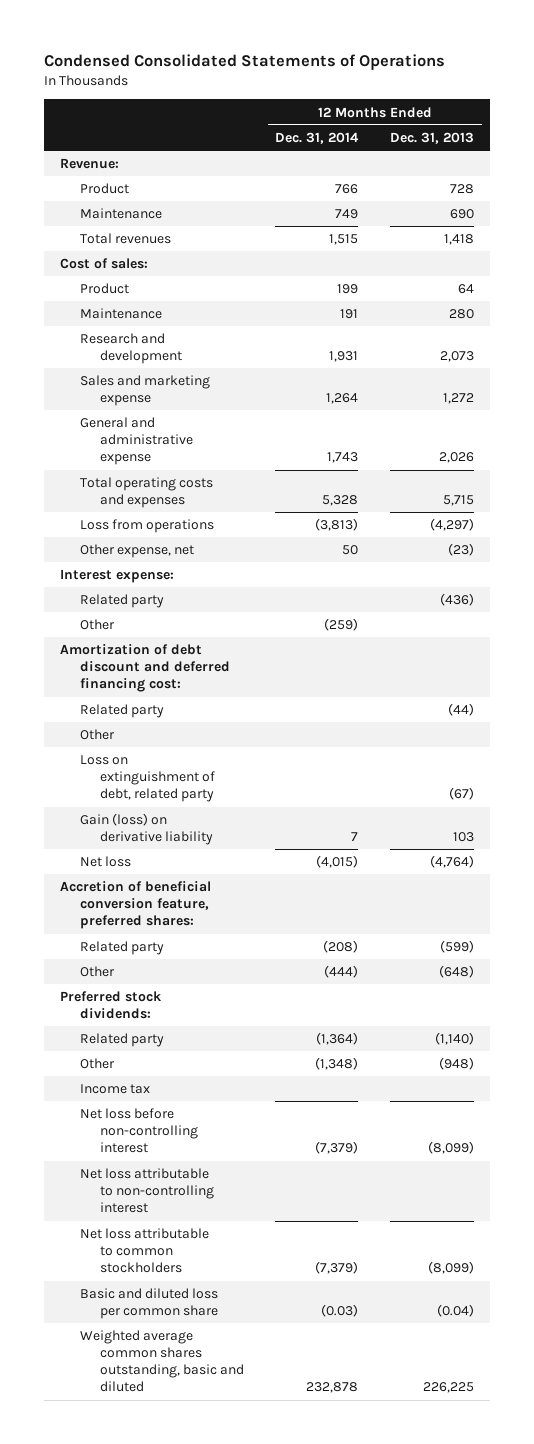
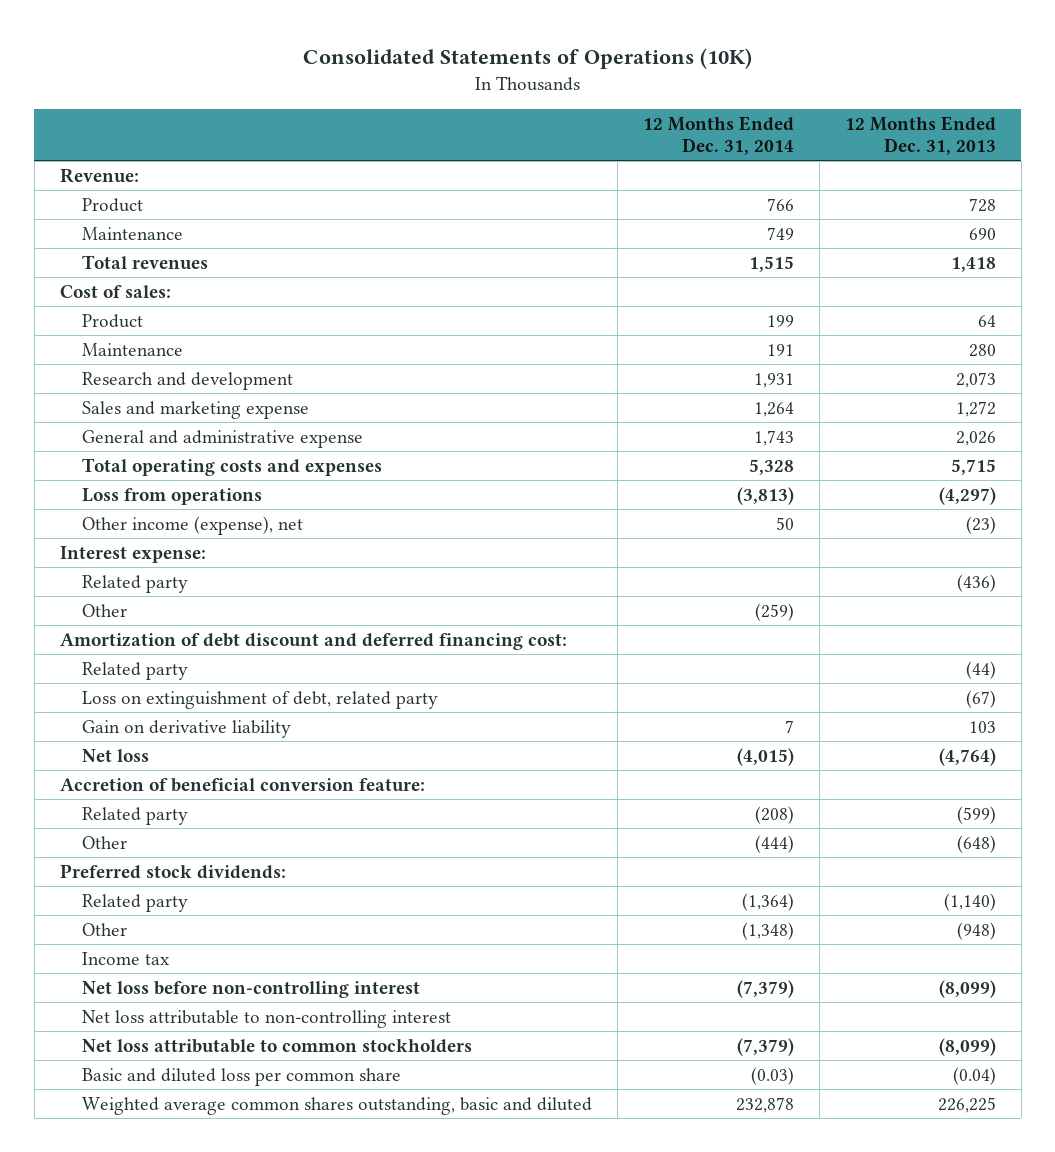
[43,54,445,71] Condensed Consolidated Statements of Operations -> [302,47,752,69] Consolidated Statements of Operations (10K)
[79,544,194,559] Other expense, net -> [81,515,303,535] Other income (expense), net
[79,729,115,741] Other -> none
[79,813,214,846] Gain (loss) on derivative liability -> [81,719,291,738] Gain on derivative liability
[59,881,211,930] Accretion of beneficial conversion feature, preferred shares: -> [59,777,425,792] Accretion of beneficial conversion feature:

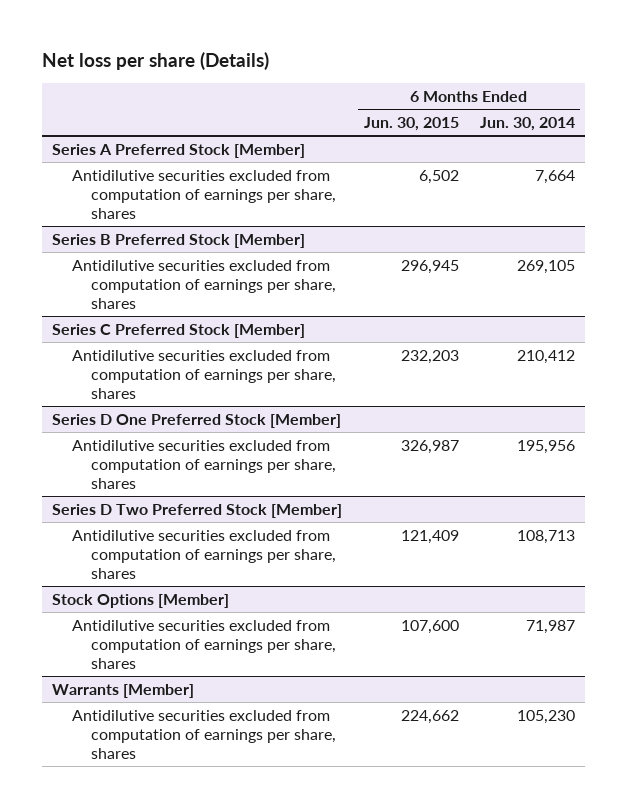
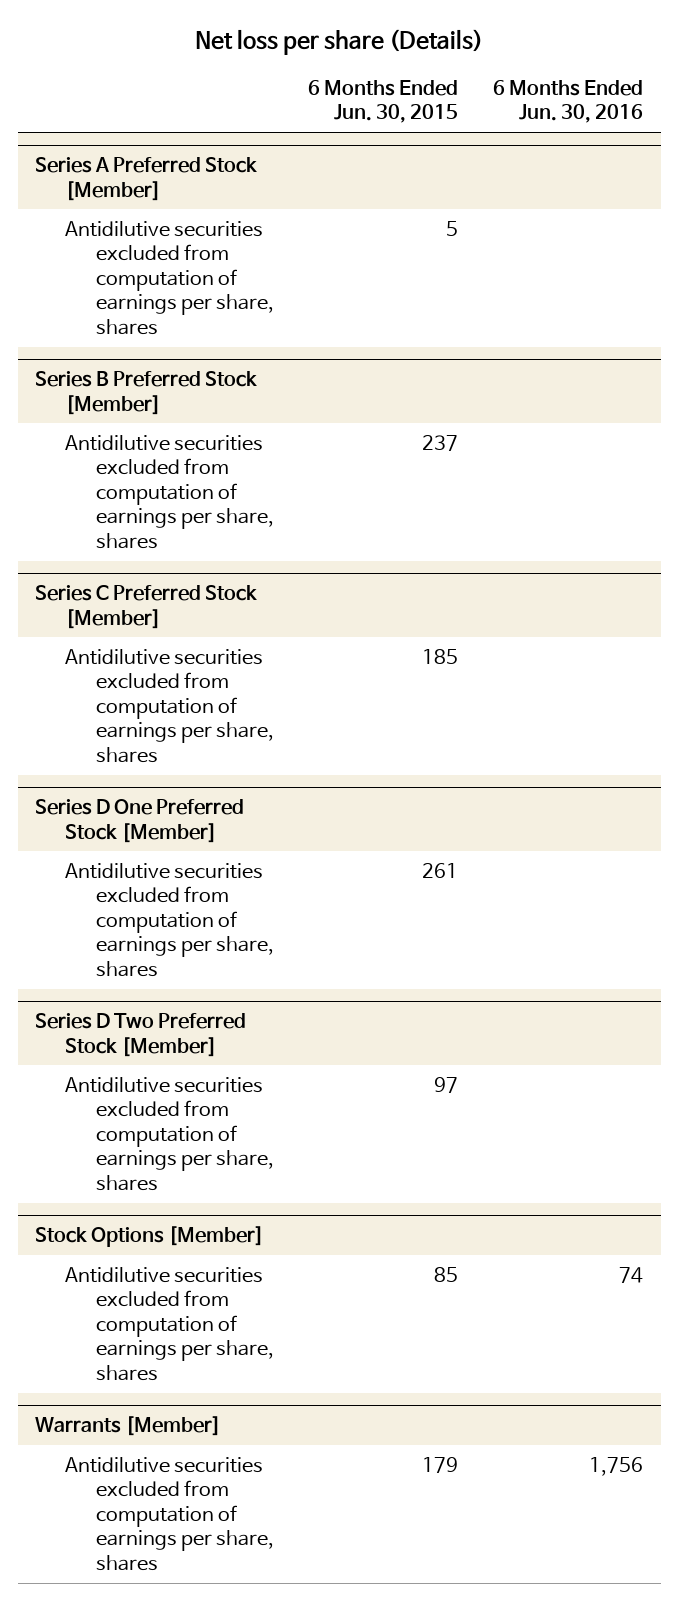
[479,117,575,132] Jun. 30, 2014 -> none
none -> [493,79,644,124] 6 Months Ended Jun. 30, 2016
[418,169,459,184] 6,502 -> [446,220,459,236] 5
[400,259,459,274] 296,945 -> [422,434,459,451] 237
[400,349,459,364] 232,203 -> [422,648,459,664] 185
[400,439,459,454] 326,987 -> [422,862,459,878] 261
[400,529,459,544] 121,409 -> [434,1076,459,1093] 97
[400,619,459,634] 107,600 -> [434,1266,459,1282] 85
[400,709,459,724] 224,662 -> [422,1456,459,1473] 179

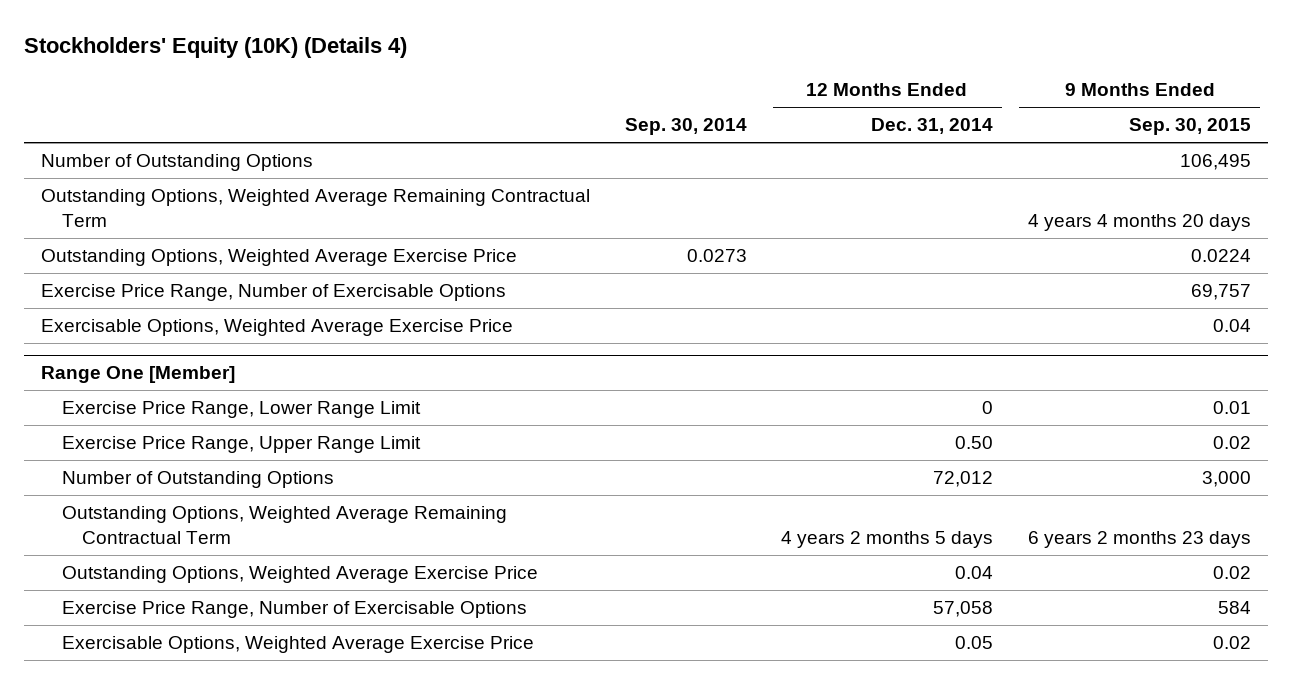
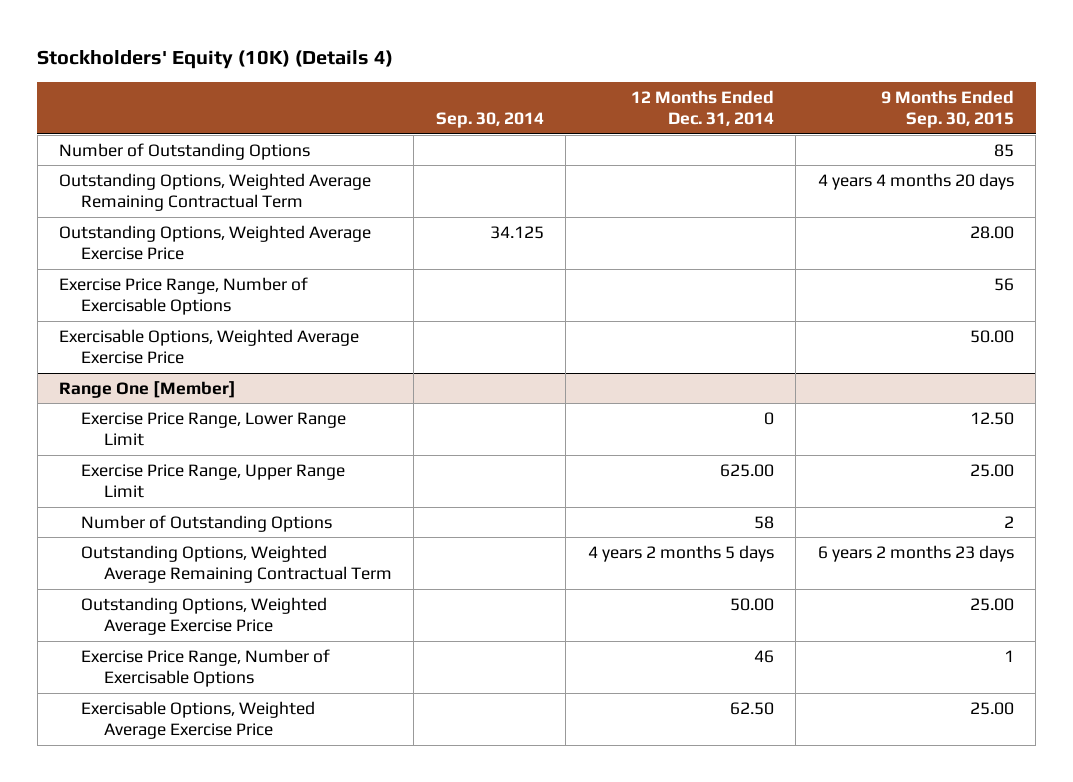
[1180,154,1252,171] 106,495 -> [993,143,1014,157] 85
[686,249,747,263] 0.0273 -> [489,225,544,239] 34.125
[1191,249,1252,263] 0.0224 -> [969,225,1014,239] 28.00
[1191,284,1252,301] 69,757 -> [993,277,1014,291] 56
[1213,319,1252,333] 0.04 -> [969,329,1014,343] 50.00
[1213,401,1252,415] 0.01 -> [969,411,1014,425] 12.50
[955,436,994,450] 0.50 -> [719,463,774,477] 625.00
[1213,436,1252,450] 0.02 -> [969,463,1014,477] 25.00
[933,471,994,488] 72,012 -> [753,515,774,529] 58
[1202,471,1252,488] 3,000 -> [1003,515,1014,528] 2
[955,566,994,580] 0.04 -> [729,597,774,611] 50.00
[1213,566,1252,580] 0.02 -> [969,597,1014,611] 25.00
[933,601,994,618] 57,058 -> [753,649,774,663] 46
[1218,601,1252,615] 584 -> [1003,649,1014,662] 1
[955,636,994,650] 0.05 -> [729,701,774,715] 62.50
[1213,636,1252,650] 0.02 -> [969,701,1014,715] 25.00

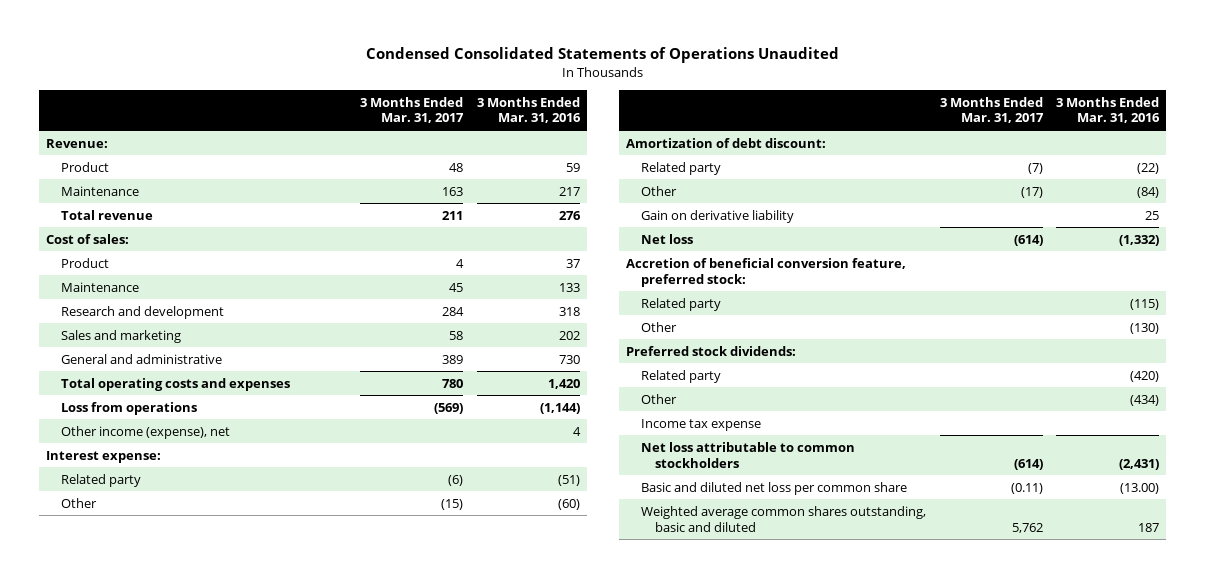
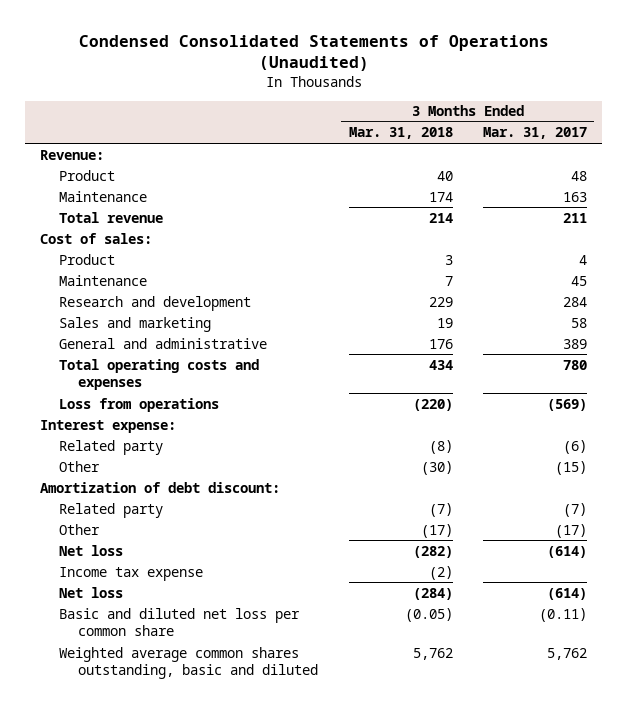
[365,47,839,64] Condensed Consolidated Statements of Operations Unaudited -> [78,34,549,72] Condensed Consolidated Statements of Operations (Unaudited)
[476,96,581,124] 3 Months Ended Mar. 31, 2016 -> none
none -> [348,127,453,140] Mar. 31, 2018
[60,425,230,439] Other income (expense), net -> none
[640,209,794,223] Gain on derivative liability -> none
[626,257,907,287] Accretion of beneficial conversion feature, preferred stock: -> none
[640,297,721,311] Related party -> none
[640,321,677,332] Other -> none
[626,345,797,356] Preferred stock dividends: -> none
[640,369,721,383] Related party -> none
[640,393,677,404] Other -> none
[640,441,855,468] Net loss attributable to common stockholders -> [59,586,124,598] Net loss

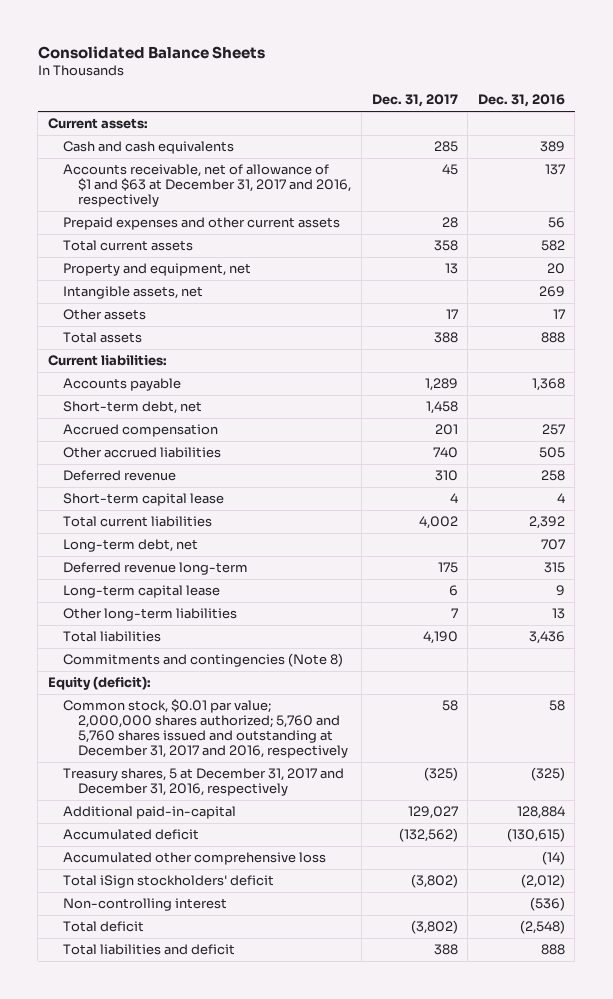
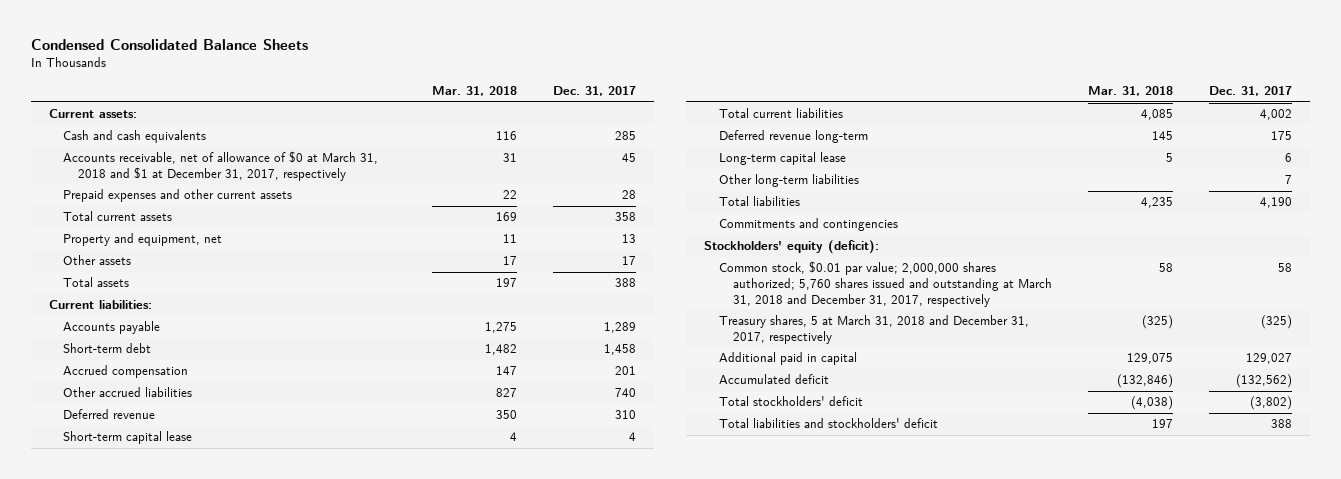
[37,45,265,59] Consolidated Balance Sheets -> [30,39,308,51] Condensed Consolidated Balance Sheets
[477,94,565,108] Dec. 31, 2016 -> none
none -> [432,86,518,97] Mar. 31, 2018
[63,164,352,208] Accounts receivable, net of allowance of $1 and $63 at December 31, 2017 and 2016, respectively -> [63,151,379,182] Accounts receivable, net of allowance of $0 at March 31, 2018 and $1 at December 31, 2017, respectively
[63,286,204,300] Intangible assets, net -> none
[63,401,203,415] Short-term debt, net -> [63,343,152,354] Short-term debt
[63,539,199,553] Long-term debt, net -> none
[63,653,344,668] Commitments and contingencies (Note 8) -> [718,218,898,232] Commitments and contingencies
[47,676,151,691] Equity (deficit): -> [704,240,880,255] Stockholders' equity (deficit):
[63,699,349,759] Common stock, $0.01 par value; 2,000,000 shares authorized; 5,760 and 5,760 shares issued and outstanding at December 31, 2017 and 2016, respectively -> [718,261,1053,307] Common stock, $0.01 par value; 2,000,000 shares authorized; 5,760 shares issued and outstanding at March 31, 2018 and December 31, 2017, respectively
[63,768,345,797] Treasury shares, 5 at December 31, 2017 and December 31, 2016, respectively -> [718,315,1029,345] Treasury shares, 5 at March 31, 2018 and December 31, 2017, respectively
[63,806,237,820] Additional paid-in-capital -> [718,352,857,366] Additional paid in capital
[63,852,327,866] Accumulated other comprehensive loss -> none
[63,898,228,912] Non-controlling interest -> none
[63,921,145,933] Total deficit -> none
[63,875,275,889] Total iSign stockholders' deficit -> [718,396,863,407] Total stockholders' deficit
[63,944,236,956] Total liabilities and deficit -> [718,418,938,429] Total liabilities and stockholders' deficit

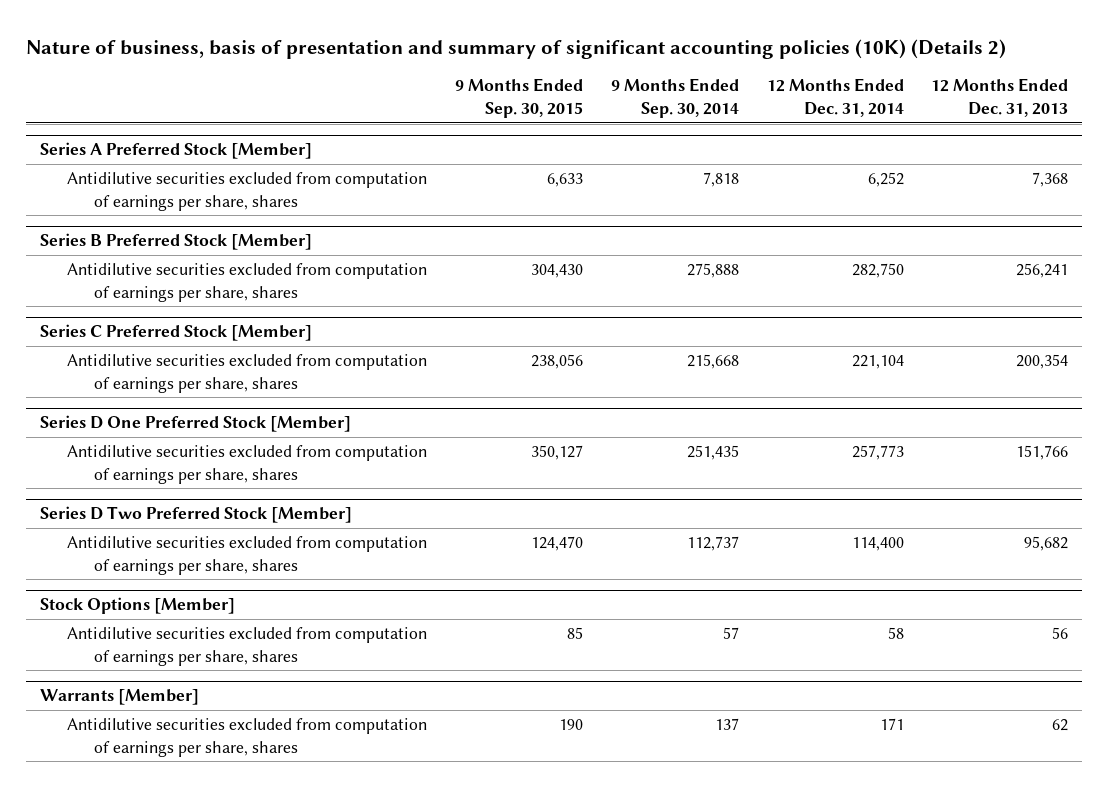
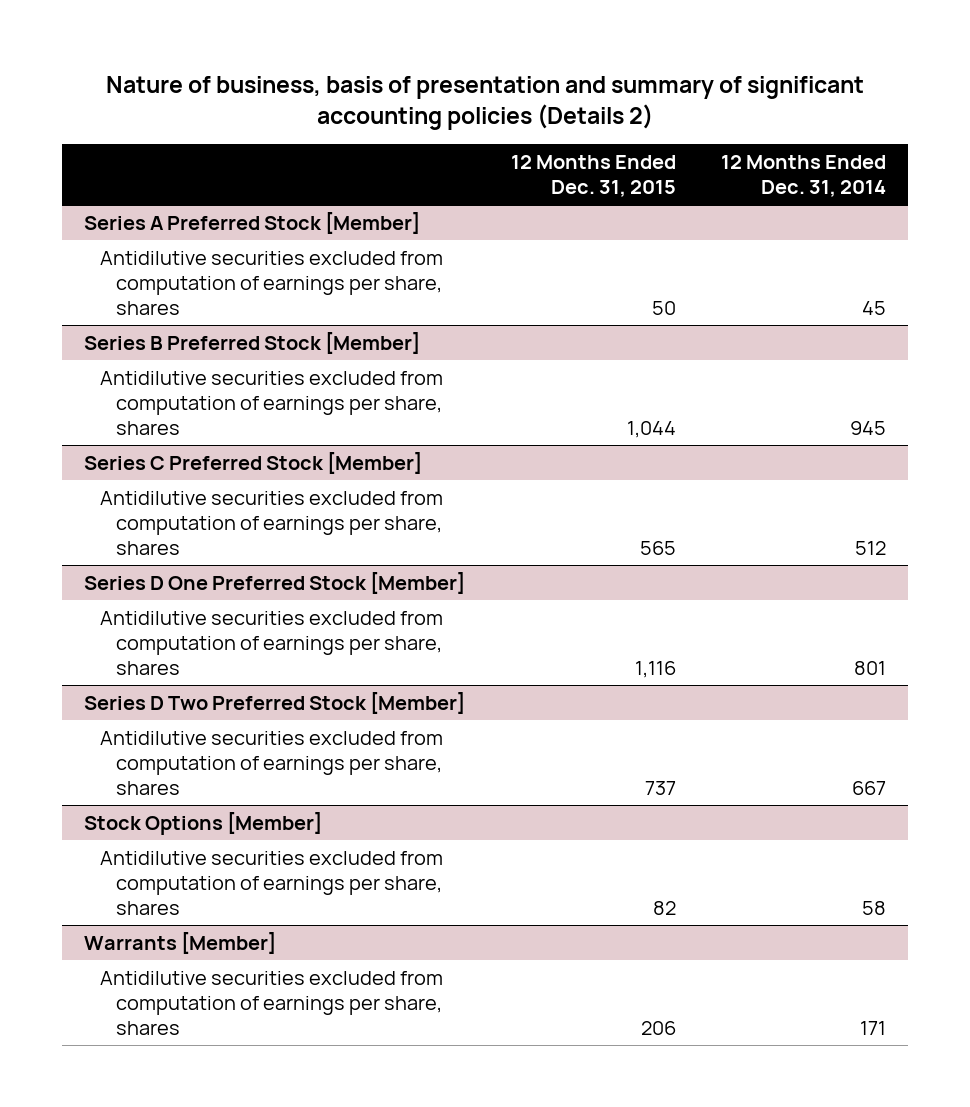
[26,38,1007,59] Nature of business, basis of presentation and summary of significant accounting policies (10K) (Details 2) -> [106,75,865,131] Nature of business, basis of presentation and summary of significant accounting policies (Details 2)
[454,78,583,119] 9 Months Ended Sep. 30, 2015 -> none
[610,78,739,119] 9 Months Ended Sep. 30, 2014 -> none
[931,78,1069,118] 12 Months Ended Dec. 31, 2013 -> none
none -> [510,154,676,198] 12 Months Ended Dec. 31, 2015
[867,171,904,187] 6,252 -> [861,301,886,316] 45
[851,262,904,278] 282,750 -> [849,421,886,436] 945
[851,354,904,369] 221,104 -> [854,541,886,556] 512
[851,444,904,460] 257,773 -> [853,661,886,676] 801
[851,536,904,551] 114,400 -> [851,781,886,796] 667

